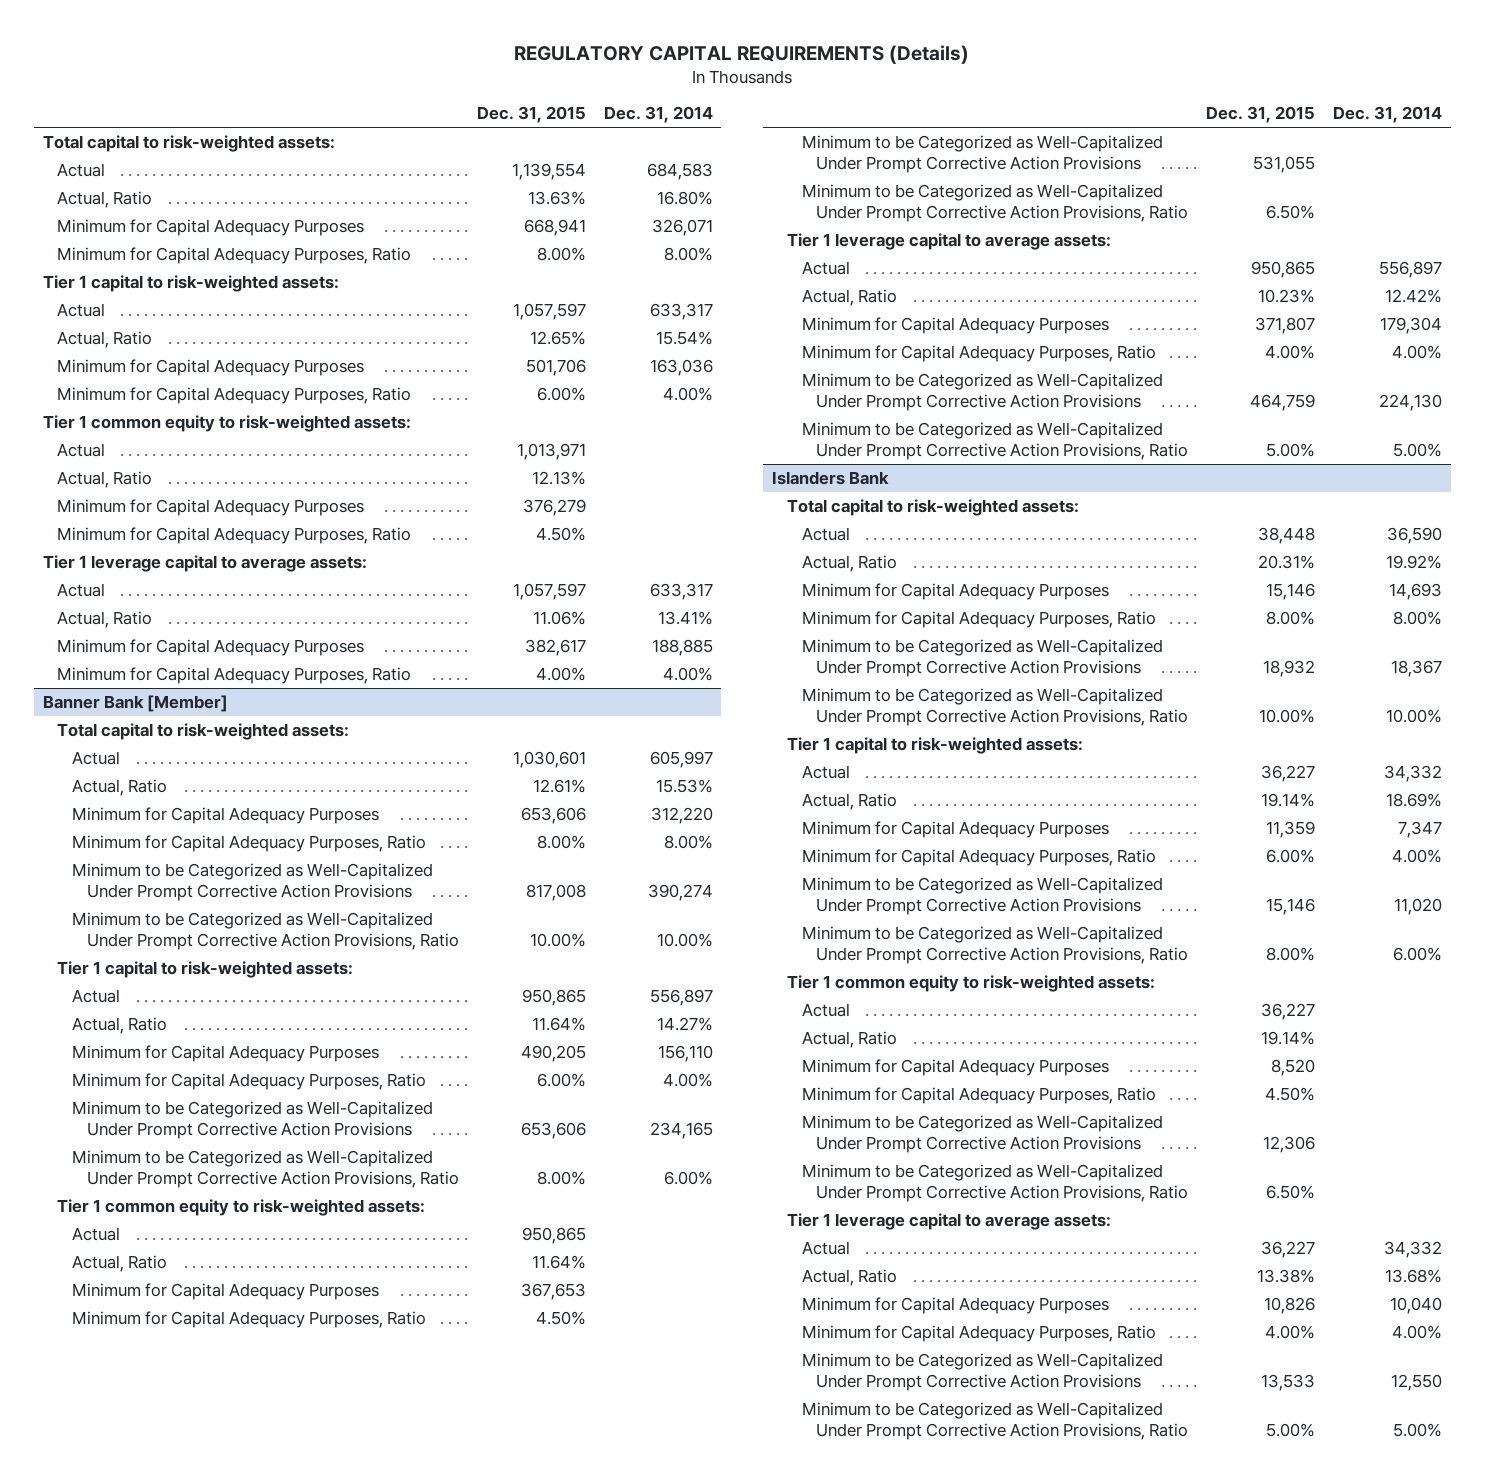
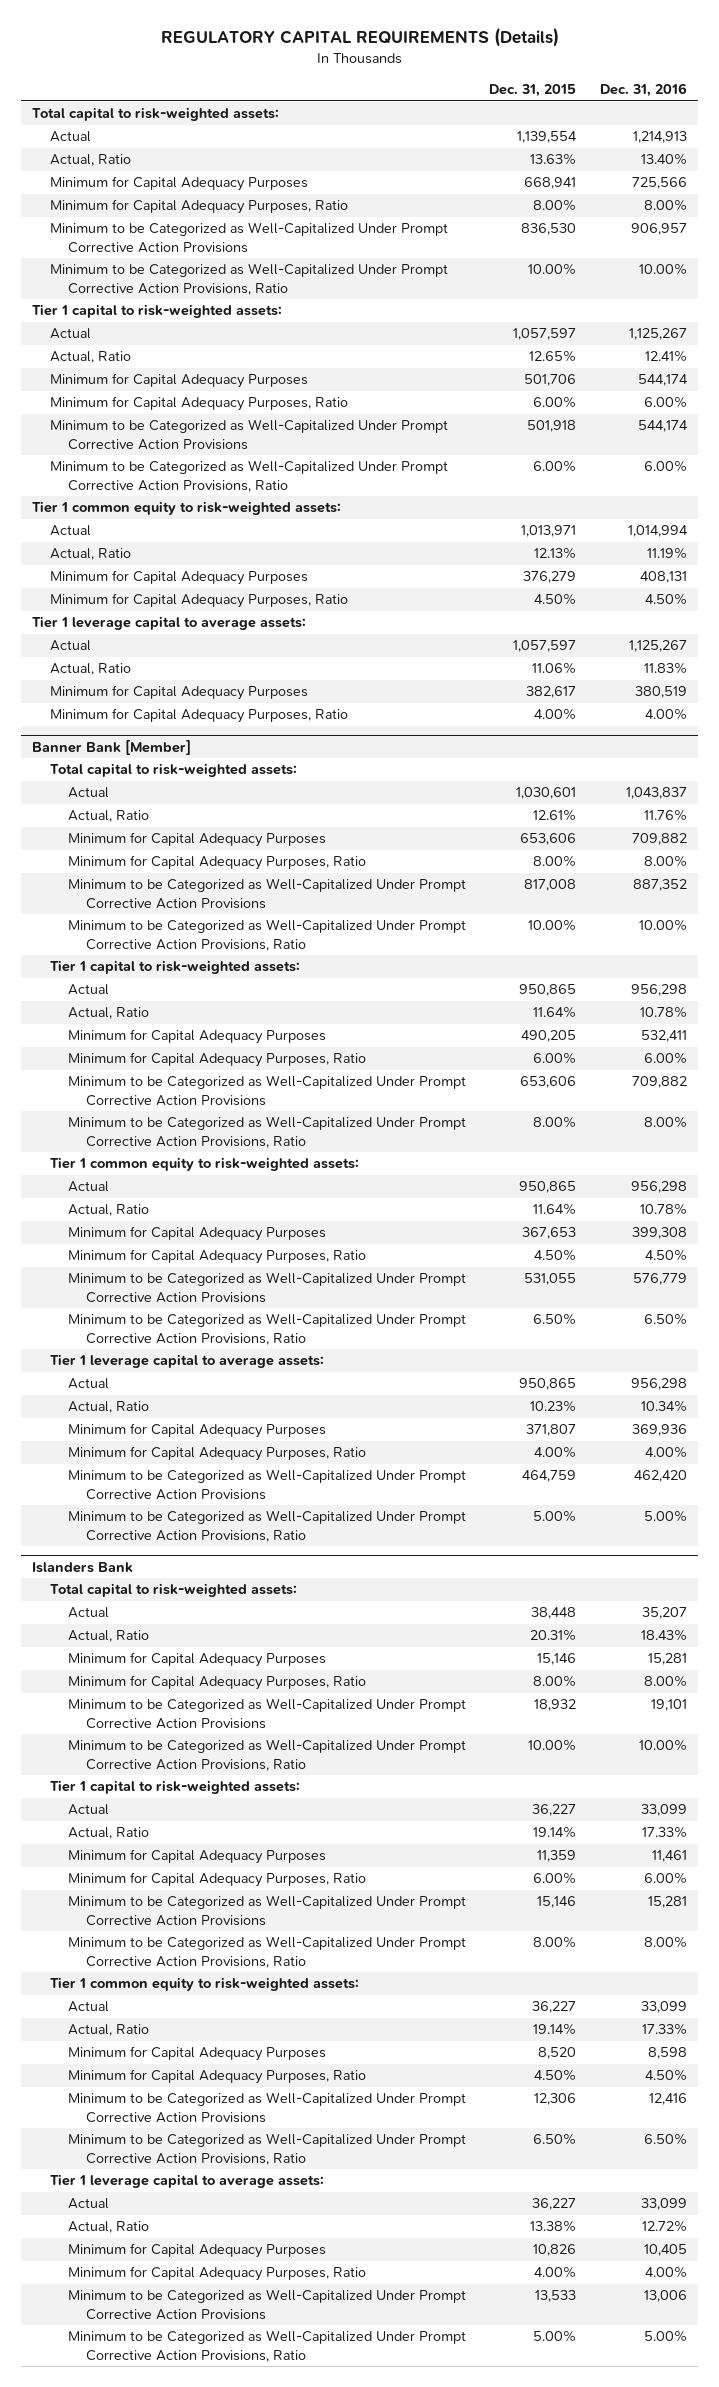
[603,106,713,124] Dec. 31, 2014 -> none
none -> [599,83,687,98] Dec. 31, 2016
none -> [50,222,449,253] Minimum to be Categorized as Well-Capitalized Under Prompt Corrective Action Provisions
none -> [50,263,449,295] Minimum to be Categorized as Well-Capitalized Under Prompt Corrective Action Provisions, Ratio
none -> [50,419,449,450] Minimum to be Categorized as Well-Capitalized Under Prompt Corrective Action Provisions
none -> [50,460,449,492] Minimum to be Categorized as Well-Capitalized Under Prompt Corrective Action Provisions, Ratio

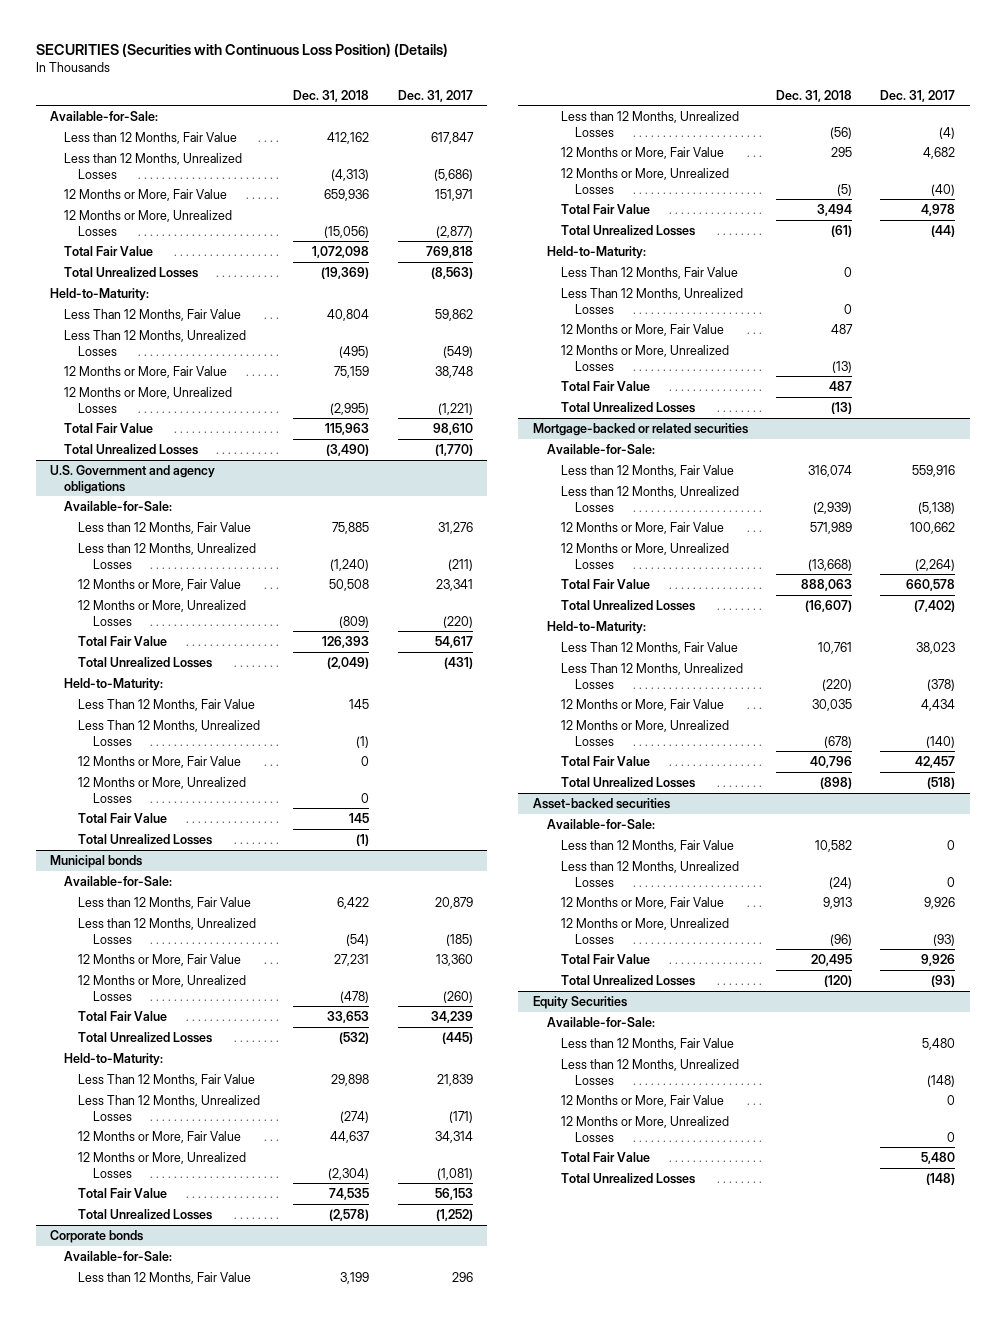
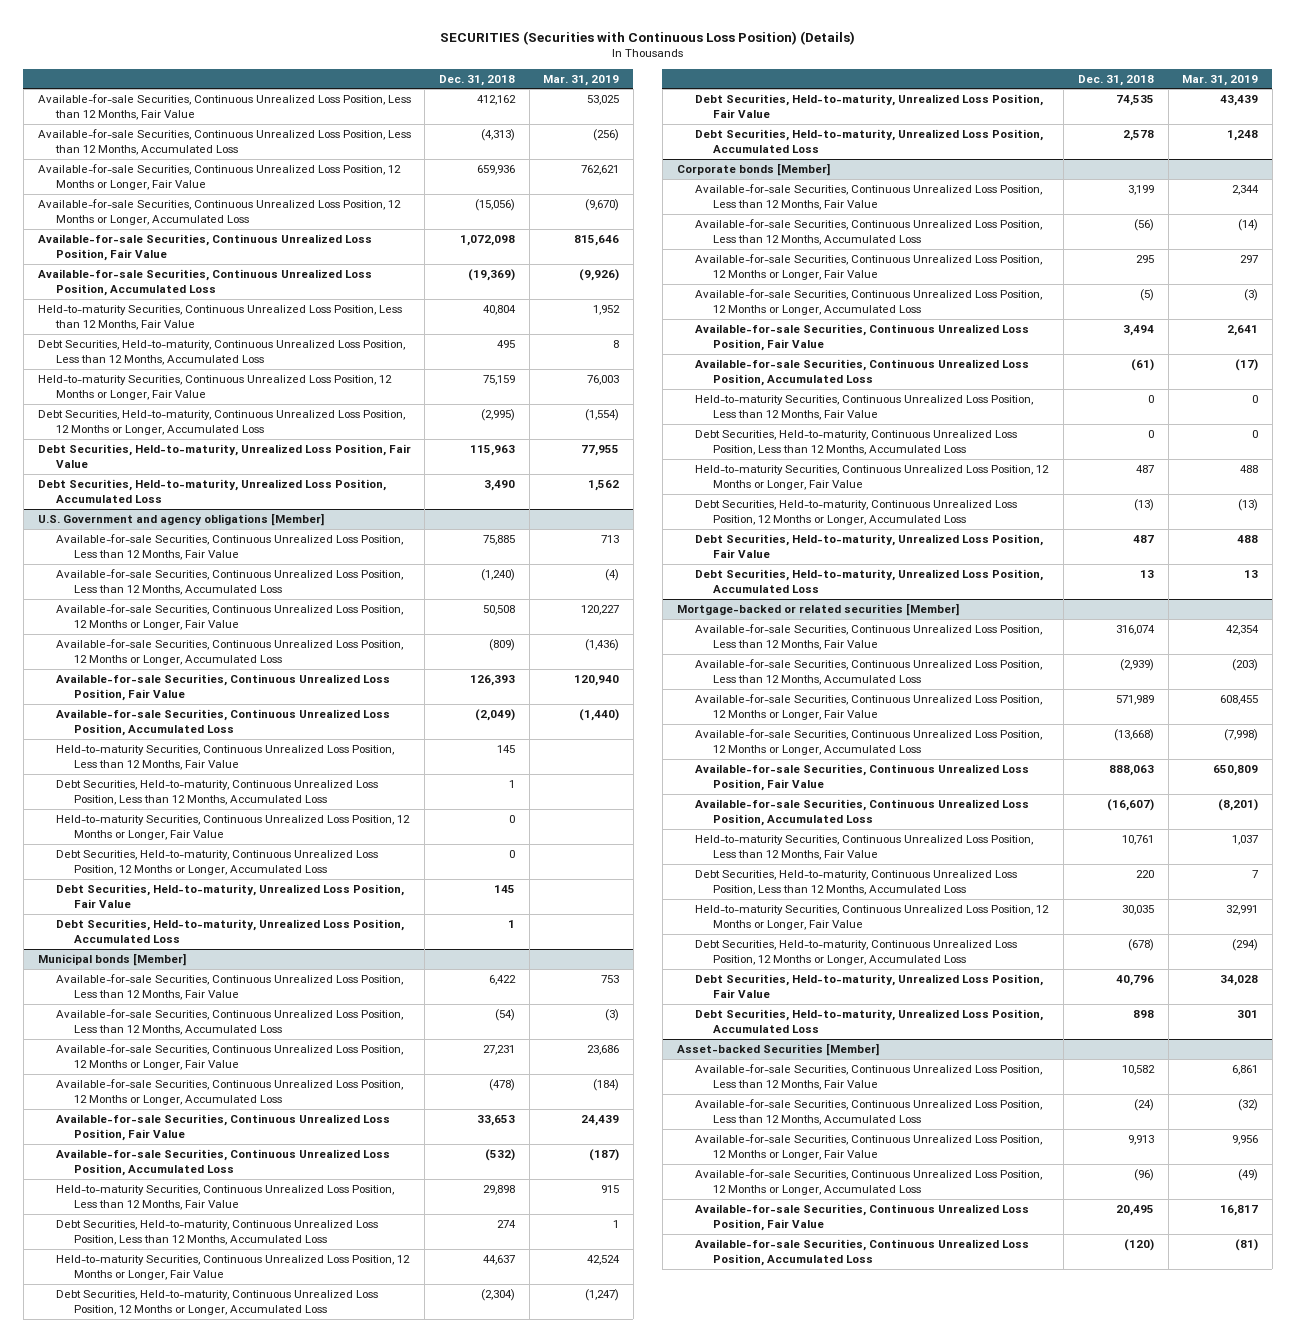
[397,89,473,102] Dec. 31, 2017 -> none
none -> [543,74,620,86] Mar. 31, 2019
[50,110,159,121] Available-for-Sale: -> none
[50,287,150,301] Held-to-Maturity: -> none
[64,500,173,511] Available-for-Sale: -> none
[64,677,164,691] Held-to-Maturity: -> none
[64,875,173,886] Available-for-Sale: -> none
[64,1052,164,1066] Held-to-Maturity: -> none
[64,1250,173,1261] Available-for-Sale: -> none
[546,245,646,259] Held-to-Maturity: -> none
[546,443,655,454] Available-for-Sale: -> none
[546,620,646,634] Held-to-Maturity: -> none
[546,818,655,829] Available-for-Sale: -> none
[532,995,627,1009] Equity Securities -> none
[546,1016,655,1027] Available-for-Sale: -> none
[560,1037,734,1050] Less than 12 Months, Fair Value -> none
[560,1058,739,1085] Less than 12 Months, Unrealized Losses -> none
[560,1094,724,1107] 12 Months or More, Fair Value -> none
[560,1115,729,1142] 12 Months or More, Unrealized Losses -> none
[560,1151,650,1162] Total Fair Value -> none
[560,1172,695,1184] Total Unrealized Losses -> none
[64,131,238,144] Less than 12 Months, Fair Value -> [37,93,411,120] Available-for-sale Securities, Continuous Unrealized Loss Position, Less than 12 Months, Fair Value
[64,152,243,179] Less than 12 Months, Unrealized Losses -> [37,128,411,155] Available-for-sale Securities, Continuous Unrealized Loss Position, Less than 12 Months, Accumulated Loss
[64,188,228,201] 12 Months or More, Fair Value -> [37,163,401,190] Available-for-sale Securities, Continuous Unrealized Loss Position, 12 Months or Longer, Fair Value
[64,209,233,236] 12 Months or More, Unrealized Losses -> [37,198,401,225] Available-for-sale Securities, Continuous Unrealized Loss Position, 12 Months or Longer, Accumulated Loss
[64,245,154,256] Total Fair Value -> [37,233,372,261] Available-for-sale Securities, Continuous Unrealized Loss Position, Fair Value
[64,266,199,278] Total Unrealized Losses -> [37,268,372,296] Available-for-sale Securities, Continuous Unrealized Loss Position, Accumulated Loss
[64,308,242,321] Less Than 12 Months, Fair Value -> [37,304,402,330] Held-to-maturity Securities, Continuous Unrealized Loss Position, Less than 12 Months, Fair Value
[64,329,247,356] Less Than 12 Months, Unrealized Losses -> [37,339,405,365] Debt Securities, Held-to-maturity, Continuous Unrealized Loss Position, Less than 12 Months, Accumulated Loss
[339,345,370,358] (495) -> [496,339,515,348] 495
[64,365,228,378] 12 Months or More, Fair Value -> [37,374,392,400] Held-to-maturity Securities, Continuous Unrealized Loss Position, 12 Months or Longer, Fair Value
[64,386,233,413] 12 Months or More, Unrealized Losses -> [37,409,405,435] Debt Securities, Held-to-maturity, Continuous Unrealized Loss Position, 12 Months or Longer, Accumulated Loss
[64,422,154,433] Total Fair Value -> [37,443,411,468] Debt Securities, Held-to-maturity, Unrealized Loss Position, Fair Value
[64,443,199,455] Total Unrealized Losses -> [37,478,386,503] Debt Securities, Held-to-maturity, Unrealized Loss Position, Accumulated Loss
[326,443,370,456] (3,490) -> [483,479,515,491] 3,490
[50,464,216,494] U.S. Government and agency obligations -> [37,512,324,526] U.S. Government and agency obligations [Member]
[78,521,252,534] Less than 12 Months, Fair Value -> [55,533,403,560] Available-for-sale Securities, Continuous Unrealized Loss Position, Less than 12 Months, Fair Value
[78,542,257,569] Less than 12 Months, Unrealized Losses -> [55,568,403,595] Available-for-sale Securities, Continuous Unrealized Loss Position, Less than 12 Months, Accumulated Loss
[78,578,242,591] 12 Months or More, Fair Value -> [55,603,403,630] Available-for-sale Securities, Continuous Unrealized Loss Position, 12 Months or Longer, Fair Value
[78,599,247,626] 12 Months or More, Unrealized Losses -> [55,638,403,665] Available-for-sale Securities, Continuous Unrealized Loss Position, 12 Months or Longer, Accumulated Loss
[78,635,168,646] Total Fair Value -> [55,673,390,701] Available-for-sale Securities, Continuous Unrealized Loss Position, Fair Value
[78,656,213,668] Total Unrealized Losses -> [55,708,390,736] Available-for-sale Securities, Continuous Unrealized Loss Position, Accumulated Loss
[78,698,256,711] Less Than 12 Months, Fair Value -> [55,744,394,770] Held-to-maturity Securities, Continuous Unrealized Loss Position, Less than 12 Months, Fair Value
[78,719,261,746] Less Than 12 Months, Unrealized Losses -> [55,779,378,805] Debt Securities, Held-to-maturity, Continuous Unrealized Loss Position, Less than 12 Months, Accumulated Loss
[356,735,370,748] (1) -> [508,779,515,788] 1
[78,755,242,768] 12 Months or More, Fair Value -> [55,814,410,840] Held-to-maturity Securities, Continuous Unrealized Loss Position, 12 Months or Longer, Fair Value
[78,776,247,803] 12 Months or More, Unrealized Losses -> [55,849,378,875] Debt Securities, Held-to-maturity, Continuous Unrealized Loss Position, 12 Months or Longer, Accumulated Loss
[78,812,168,823] Total Fair Value -> [55,883,404,908] Debt Securities, Held-to-maturity, Unrealized Loss Position, Fair Value
[78,833,213,845] Total Unrealized Losses -> [55,918,404,943] Debt Securities, Held-to-maturity, Unrealized Loss Position, Accumulated Loss
[356,833,370,846] (1) -> [507,919,515,928] 1
[50,854,143,868] Municipal bonds -> [37,952,186,966] Municipal bonds [Member]
[78,896,252,909] Less than 12 Months, Fair Value -> [55,973,403,1000] Available-for-sale Securities, Continuous Unrealized Loss Position, Less than 12 Months, Fair Value
[78,917,257,944] Less than 12 Months, Unrealized Losses -> [55,1008,403,1035] Available-for-sale Securities, Continuous Unrealized Loss Position, Less than 12 Months, Accumulated Loss
[78,953,242,966] 12 Months or More, Fair Value -> [55,1043,403,1070] Available-for-sale Securities, Continuous Unrealized Loss Position, 12 Months or Longer, Fair Value
[78,974,247,1001] 12 Months or More, Unrealized Losses -> [55,1078,403,1105] Available-for-sale Securities, Continuous Unrealized Loss Position, 12 Months or Longer, Accumulated Loss
[78,1010,168,1021] Total Fair Value -> [55,1113,390,1141] Available-for-sale Securities, Continuous Unrealized Loss Position, Fair Value
[78,1031,213,1043] Total Unrealized Losses -> [55,1148,390,1176] Available-for-sale Securities, Continuous Unrealized Loss Position, Accumulated Loss
[78,1073,256,1086] Less Than 12 Months, Fair Value -> [55,1184,394,1210] Held-to-maturity Securities, Continuous Unrealized Loss Position, Less than 12 Months, Fair Value
[78,1094,261,1121] Less Than 12 Months, Unrealized Losses -> [55,1219,378,1245] Debt Securities, Held-to-maturity, Continuous Unrealized Loss Position, Less than 12 Months, Accumulated Loss
[340,1110,370,1123] (274) -> [496,1219,516,1228] 274
[78,1130,242,1143] 12 Months or More, Fair Value -> [55,1254,410,1280] Held-to-maturity Securities, Continuous Unrealized Loss Position, 12 Months or Longer, Fair Value
[78,1151,247,1178] 12 Months or More, Unrealized Losses -> [55,1289,378,1315] Debt Securities, Held-to-maturity, Continuous Unrealized Loss Position, 12 Months or Longer, Accumulated Loss
[78,1187,168,1198] Total Fair Value -> [694,93,1043,118] Debt Securities, Held-to-maturity, Unrealized Loss Position, Fair Value
[78,1208,213,1220] Total Unrealized Losses -> [694,128,1043,153] Debt Securities, Held-to-maturity, Unrealized Loss Position, Accumulated Loss
[329,1208,370,1221] (2,578) -> [1122,129,1154,141] 2,578
[50,1229,144,1243] Corporate bonds -> [676,162,830,176] Corporate bonds [Member]
[78,1271,252,1284] Less than 12 Months, Fair Value -> [694,183,1042,210] Available-for-sale Securities, Continuous Unrealized Loss Position, Less than 12 Months, Fair Value
[560,110,739,137] Less than 12 Months, Unrealized Losses -> [694,218,1042,245] Available-for-sale Securities, Continuous Unrealized Loss Position, Less than 12 Months, Accumulated Loss
[560,146,724,159] 12 Months or More, Fair Value -> [694,253,1042,280] Available-for-sale Securities, Continuous Unrealized Loss Position, 12 Months or Longer, Fair Value
[560,167,729,194] 12 Months or More, Unrealized Losses -> [694,288,1042,315] Available-for-sale Securities, Continuous Unrealized Loss Position, 12 Months or Longer, Accumulated Loss
[560,203,650,214] Total Fair Value -> [694,323,1029,351] Available-for-sale Securities, Continuous Unrealized Loss Position, Fair Value
[560,224,695,236] Total Unrealized Losses -> [694,358,1029,386] Available-for-sale Securities, Continuous Unrealized Loss Position, Accumulated Loss
[560,266,738,279] Less Than 12 Months, Fair Value -> [694,394,1033,420] Held-to-maturity Securities, Continuous Unrealized Loss Position, Less than 12 Months, Fair Value
[560,287,743,314] Less Than 12 Months, Unrealized Losses -> [694,429,1017,455] Debt Securities, Held-to-maturity, Continuous Unrealized Loss Position, Less than 12 Months, Accumulated Loss
[560,323,724,336] 12 Months or More, Fair Value -> [694,464,1049,490] Held-to-maturity Securities, Continuous Unrealized Loss Position, 12 Months or Longer, Fair Value
[560,344,729,371] 12 Months or More, Unrealized Losses -> [694,499,1017,525] Debt Securities, Held-to-maturity, Continuous Unrealized Loss Position, 12 Months or Longer, Accumulated Loss
[560,380,650,391] Total Fair Value -> [694,533,1043,558] Debt Securities, Held-to-maturity, Unrealized Loss Position, Fair Value
[560,401,695,413] Total Unrealized Losses -> [694,568,1043,593] Debt Securities, Held-to-maturity, Unrealized Loss Position, Accumulated Loss
[830,401,852,414] (13) -> [1139,569,1154,578] 13
[532,422,748,436] Mortgage-backed or related securities -> [676,602,959,616] Mortgage-backed or related securities [Member]
[560,464,734,477] Less than 12 Months, Fair Value -> [694,623,1042,650] Available-for-sale Securities, Continuous Unrealized Loss Position, Less than 12 Months, Fair Value
[560,485,739,512] Less than 12 Months, Unrealized Losses -> [694,658,1042,685] Available-for-sale Securities, Continuous Unrealized Loss Position, Less than 12 Months, Accumulated Loss
[560,521,724,534] 12 Months or More, Fair Value -> [694,693,1042,720] Available-for-sale Securities, Continuous Unrealized Loss Position, 12 Months or Longer, Fair Value
[560,542,729,569] 12 Months or More, Unrealized Losses -> [694,728,1042,755] Available-for-sale Securities, Continuous Unrealized Loss Position, 12 Months or Longer, Accumulated Loss
[560,578,650,589] Total Fair Value -> [694,763,1029,791] Available-for-sale Securities, Continuous Unrealized Loss Position, Fair Value
[560,599,695,611] Total Unrealized Losses -> [694,798,1029,826] Available-for-sale Securities, Continuous Unrealized Loss Position, Accumulated Loss
[560,641,738,654] Less Than 12 Months, Fair Value -> [694,834,1033,860] Held-to-maturity Securities, Continuous Unrealized Loss Position, Less than 12 Months, Fair Value
[560,662,743,689] Less Than 12 Months, Unrealized Losses -> [694,869,1017,895] Debt Securities, Held-to-maturity, Continuous Unrealized Loss Position, Less than 12 Months, Accumulated Loss
[821,678,852,691] (220) -> [1135,869,1154,878] 220
[560,698,724,711] 12 Months or More, Fair Value -> [694,904,1049,930] Held-to-maturity Securities, Continuous Unrealized Loss Position, 12 Months or Longer, Fair Value
[560,719,729,746] 12 Months or More, Unrealized Losses -> [694,939,1017,965] Debt Securities, Held-to-maturity, Continuous Unrealized Loss Position, 12 Months or Longer, Accumulated Loss
[560,755,650,766] Total Fair Value -> [694,973,1043,998] Debt Securities, Held-to-maturity, Unrealized Loss Position, Fair Value
[560,776,695,788] Total Unrealized Losses -> [694,1008,1043,1033] Debt Securities, Held-to-maturity, Unrealized Loss Position, Accumulated Loss
[819,776,852,789] (898) -> [1132,1009,1154,1018] 898
[532,797,670,809] Asset-backed securities -> [676,1042,879,1056] Asset-backed Securities [Member]
[560,839,734,852] Less than 12 Months, Fair Value -> [694,1063,1042,1090] Available-for-sale Securities, Continuous Unrealized Loss Position, Less than 12 Months, Fair Value
[560,860,739,887] Less than 12 Months, Unrealized Losses -> [694,1098,1042,1125] Available-for-sale Securities, Continuous Unrealized Loss Position, Less than 12 Months, Accumulated Loss
[560,896,724,909] 12 Months or More, Fair Value -> [694,1133,1042,1160] Available-for-sale Securities, Continuous Unrealized Loss Position, 12 Months or Longer, Fair Value
[560,917,729,944] 12 Months or More, Unrealized Losses -> [694,1168,1042,1195] Available-for-sale Securities, Continuous Unrealized Loss Position, 12 Months or Longer, Accumulated Loss
[560,953,650,964] Total Fair Value -> [694,1203,1029,1231] Available-for-sale Securities, Continuous Unrealized Loss Position, Fair Value
[560,974,695,986] Total Unrealized Losses -> [694,1238,1029,1266] Available-for-sale Securities, Continuous Unrealized Loss Position, Accumulated Loss

